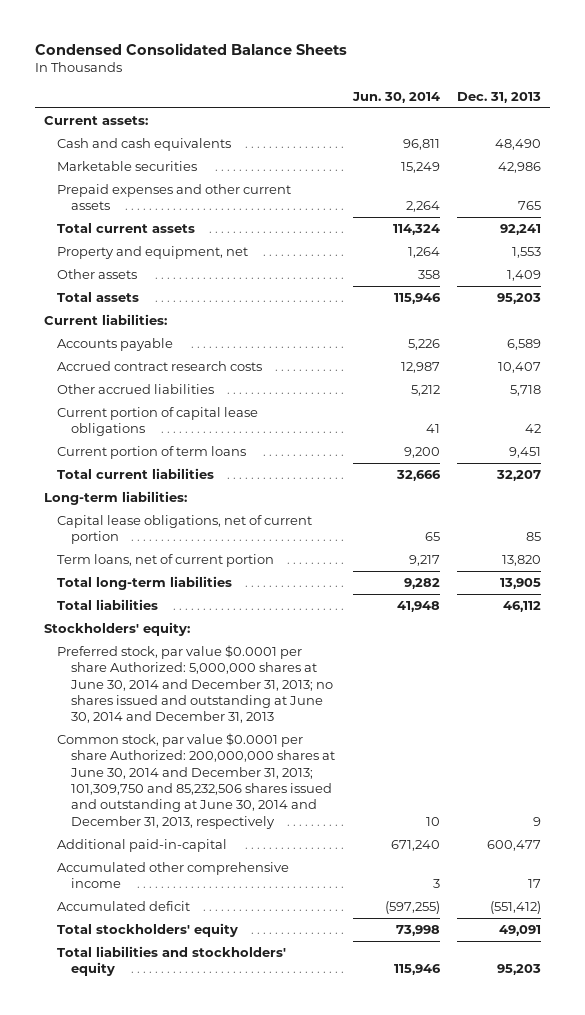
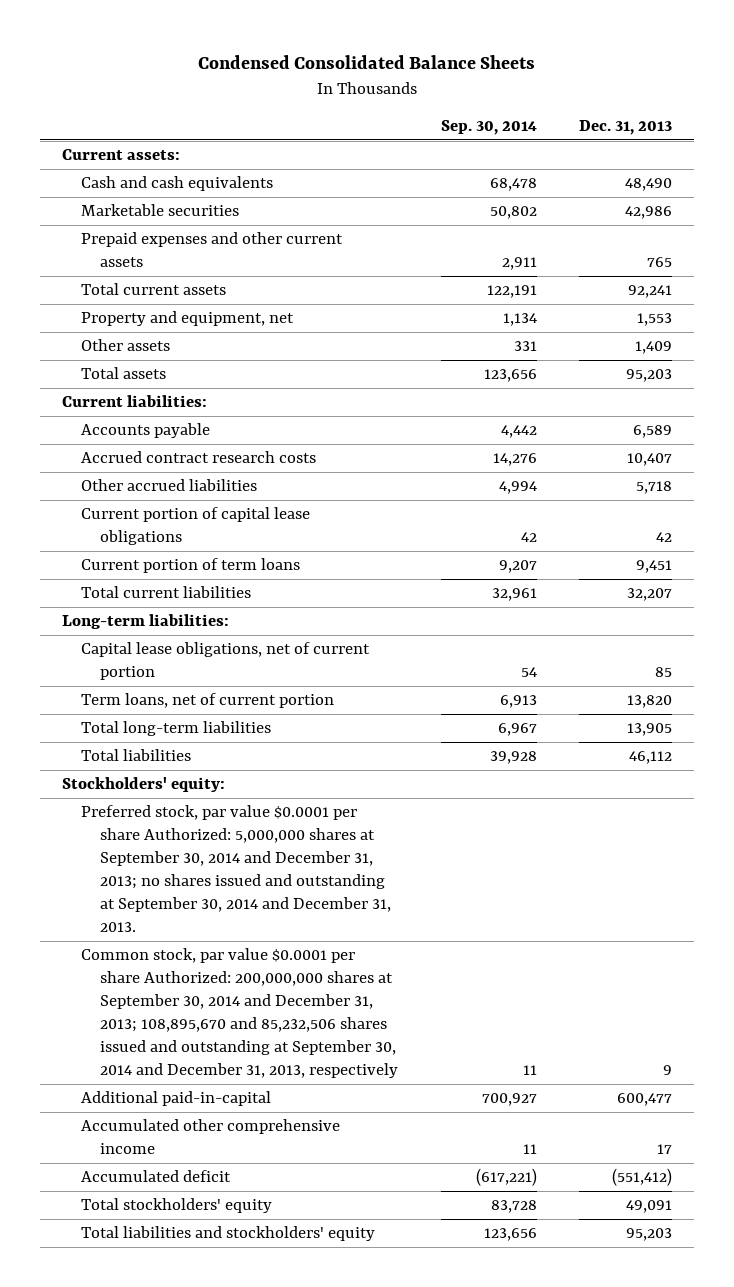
[351,91,440,103] Jun. 30, 2014 -> none
none -> [440,120,537,136] Sep. 30, 2014
[57,644,334,724] Preferred stock, par value $0.0001 per share Authorized: 5,000,000 shares at June 30, 2014 and December 31, 2013; no shares issued and outstanding at June 30, 2014 and December 31, 2013 -> [81,805,392,933] Preferred stock, par value $0.0001 per share Authorized: 5,000,000 shares at September 30, 2014 and December 31, 2013; no shares issued and outstanding at September 30, 2014 and December 31, 2013.
[57,732,336,829] Common stock, par value $0.0001 per share Authorized: 200,000,000 shares at June 30, 2014 and December 31, 2013; 101,309,750 and 85,232,506 shares issued and outstanding at June 30, 2014 and December 31, 2013, respectively -> [81,948,399,1079] Common stock, par value $0.0001 per share Authorized: 200,000,000 shares at September 30, 2014 and December 31, 2013; 108,895,670 and 85,232,506 shares issued and outstanding at September 30, 2014 and December 31, 2013, respectively

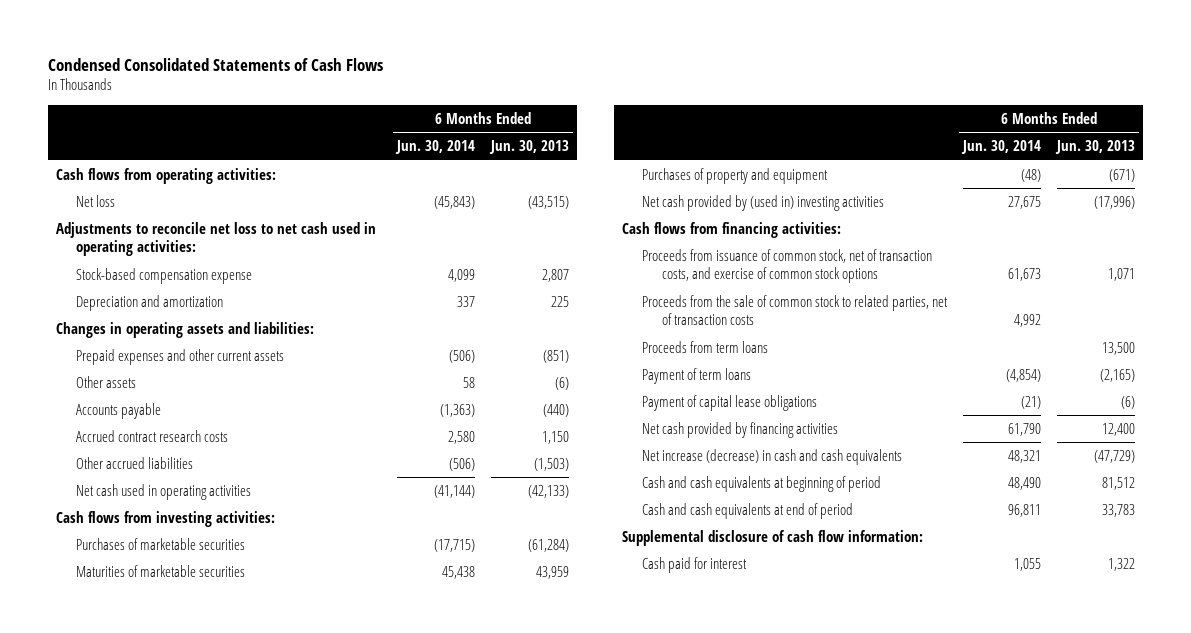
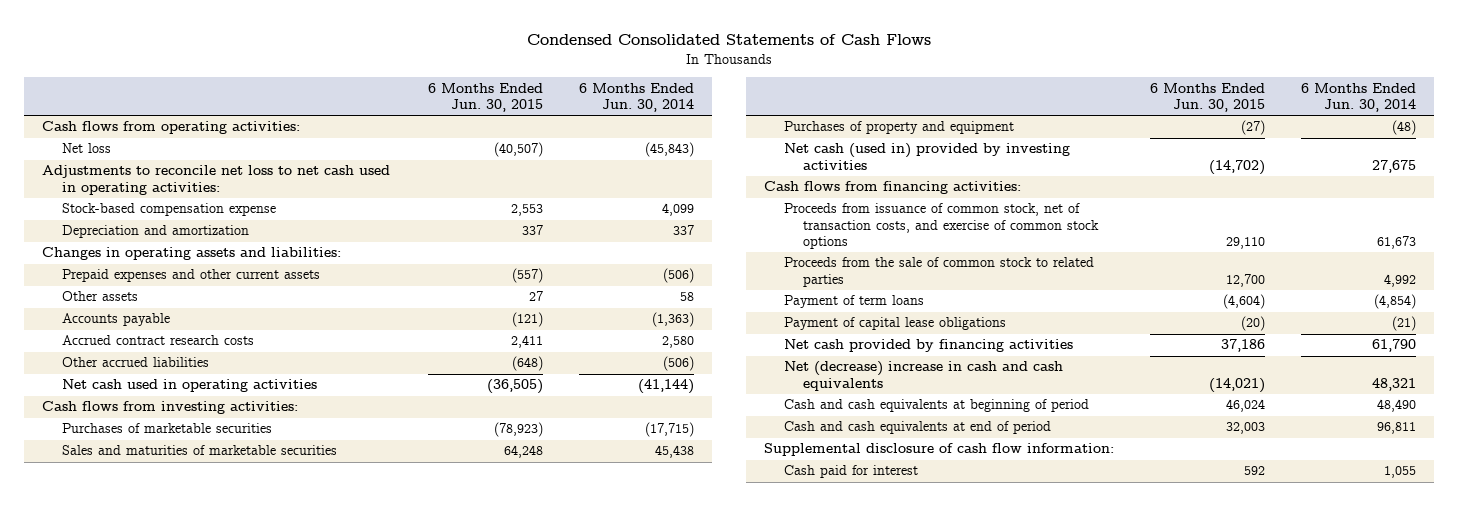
[489,140,570,155] Jun. 30, 2013 -> none
none -> [428,82,544,113] 6 Months Ended Jun. 30, 2015
[76,564,246,577] Maturities of marketable securities -> [61,445,337,456] Sales and maturities of marketable securities
[641,194,884,211] Net cash provided by (used in) investing activities -> [783,143,1070,170] Net cash (used in) provided by investing activities
[641,340,768,353] Proceeds from term loans -> none
[641,294,948,326] Proceeds from the sale of common stock to related parties, net of transaction costs -> [783,257,1094,287] Proceeds from the sale of common stock to related parties
[641,448,902,465] Net increase (decrease) in cash and cash equivalents -> [783,361,1063,391] Net (decrease) increase in cash and cash equivalents

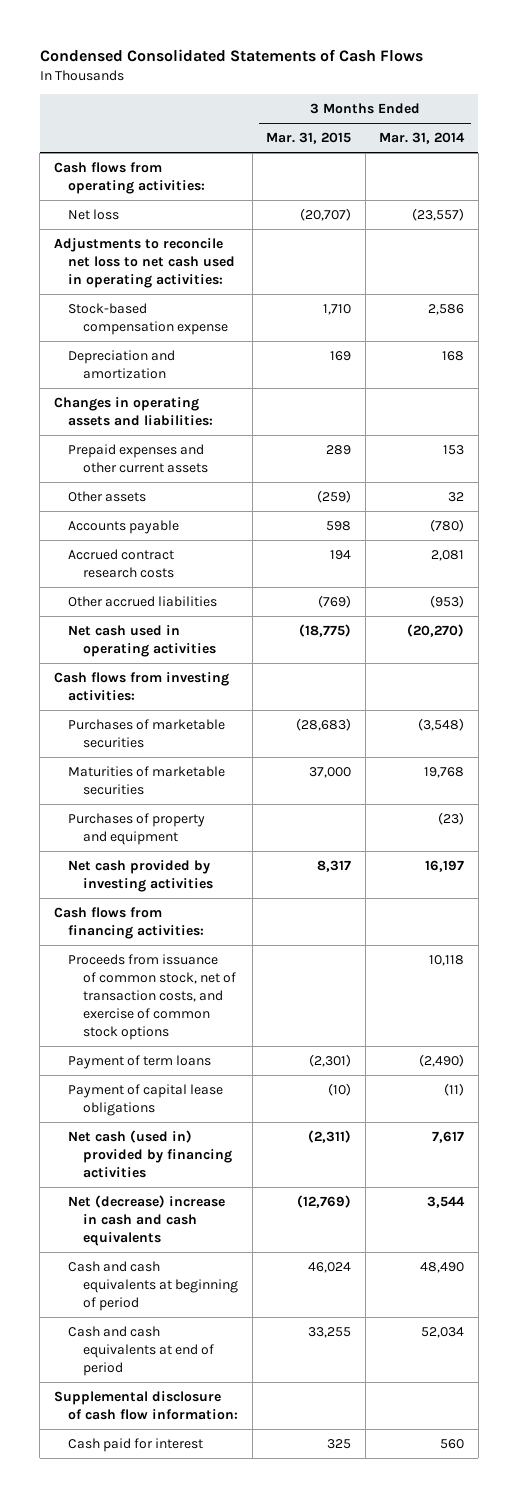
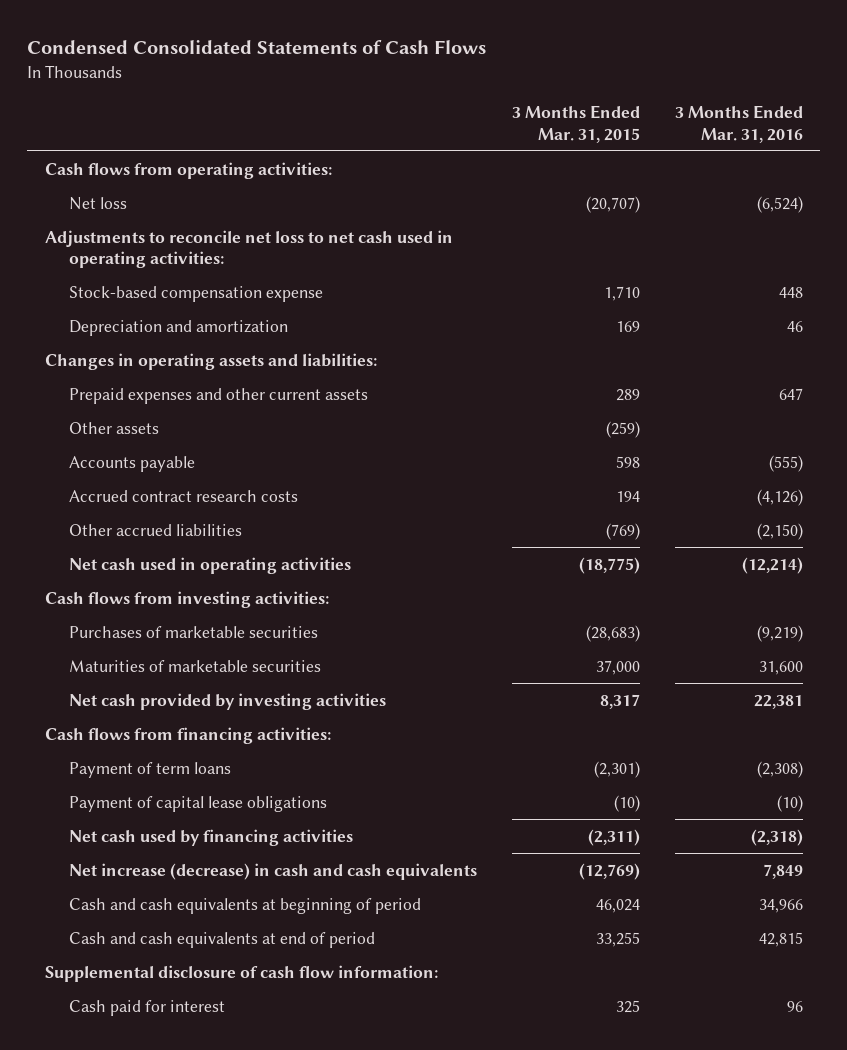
[379,132,466,145] Mar. 31, 2014 -> none
none -> [674,105,803,143] 3 Months Ended Mar. 31, 2016
[68,812,206,845] Purchases of property and equipment -> none
[68,953,236,1040] Proceeds from issuance of common stock, net of transaction costs, and exercise of common stock options -> none
[68,1129,232,1178] Net cash (used in) provided by financing activities -> [68,828,353,846] Net cash used by financing activities
[68,1194,226,1246] Net (decrease) increase in cash and cash equivalents -> [68,862,477,880] Net increase (decrease) in cash and cash equivalents

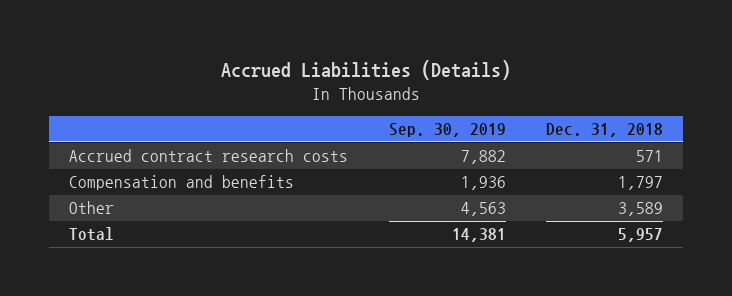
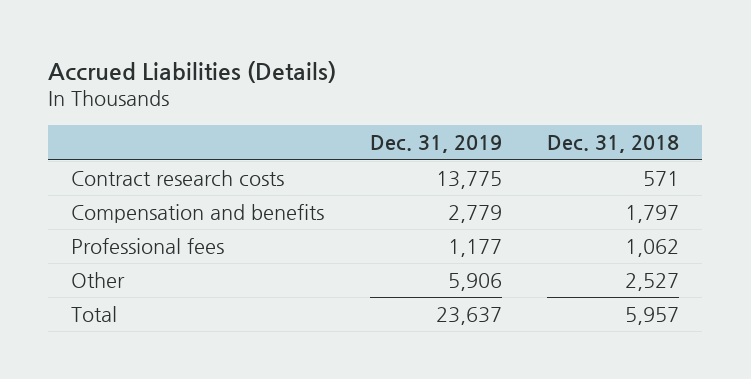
[388,123,506,138] Sep. 30, 2019 -> none
none -> [369,135,502,154] Dec. 31, 2019
[69,149,349,163] Accrued contract research costs -> [71,170,285,187] Contract research costs
none -> [71,238,225,255] Professional fees
[617,202,663,217] 3,589 -> [625,273,680,292] 2,527

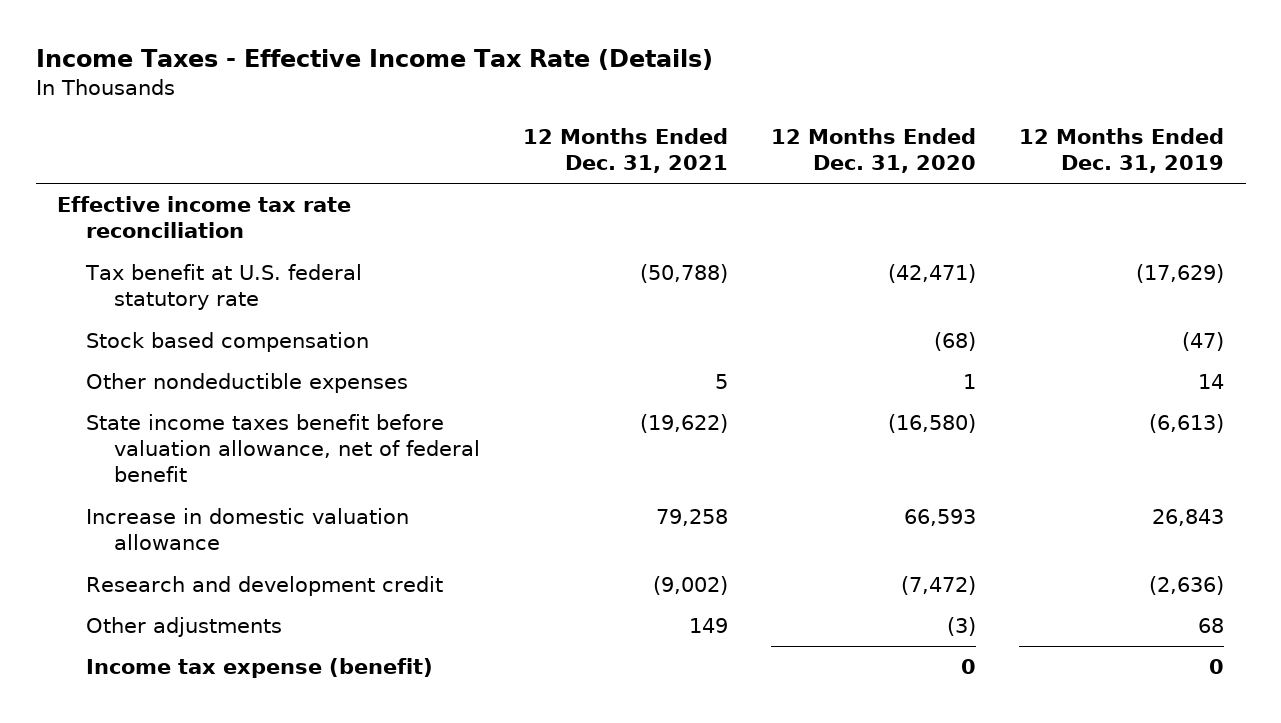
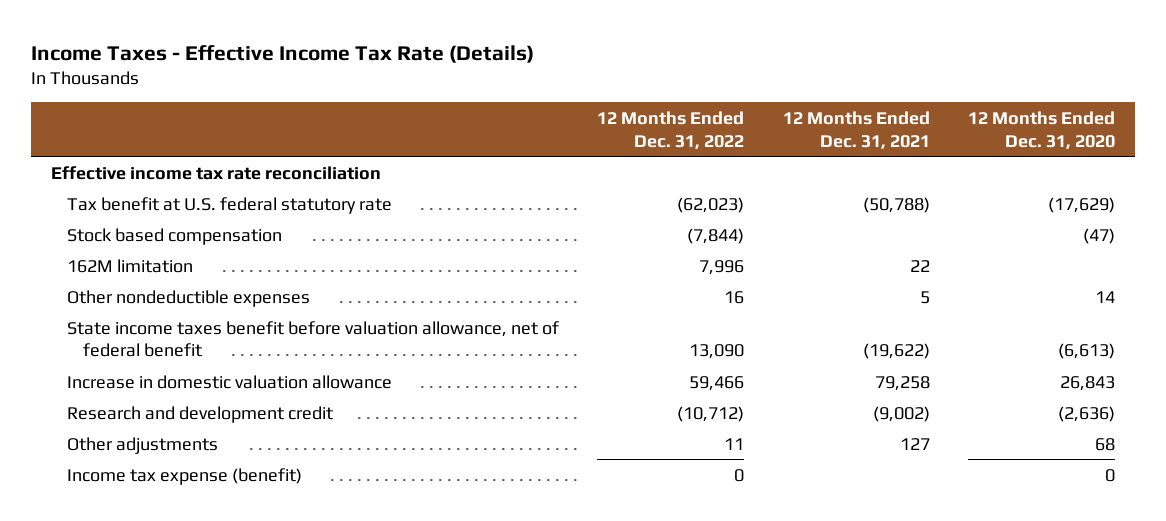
[1019,127,1225,173] 12 Months Ended Dec. 31, 2019 -> none
none -> [597,110,745,150] 12 Months Ended Dec. 31, 2022
[888,264,977,284] (42,471) -> [1048,196,1116,213] (17,629)
[934,332,977,352] (68) -> [1083,227,1116,244] (47)
none -> [66,258,193,273] 162M limitation
[963,374,977,390] 1 -> [1095,290,1116,303] 14
[888,414,977,434] (16,580) -> [1058,343,1116,360] (6,613)
[904,509,977,527] 66,593 -> [1060,375,1116,391] 26,843
[901,576,977,596] (7,472) -> [1058,405,1116,422] (2,636)
[689,618,729,634] 149 -> [899,437,930,450] 127
[947,617,977,637] (3) -> [1095,437,1116,451] 68

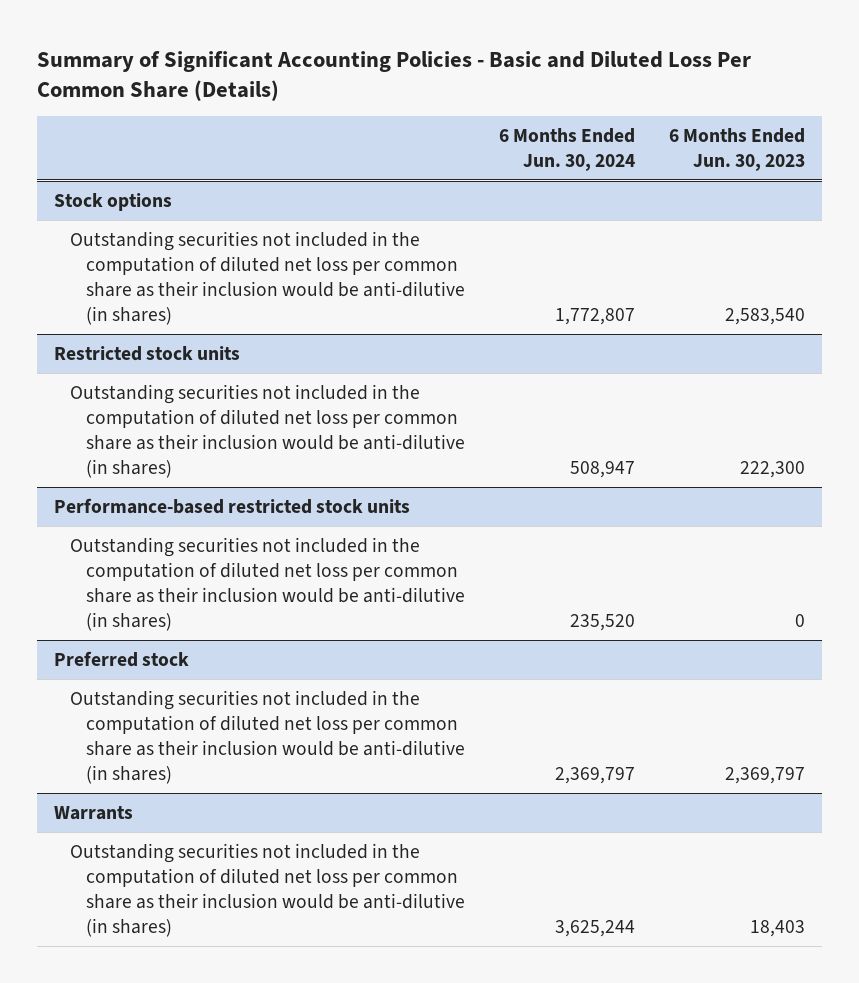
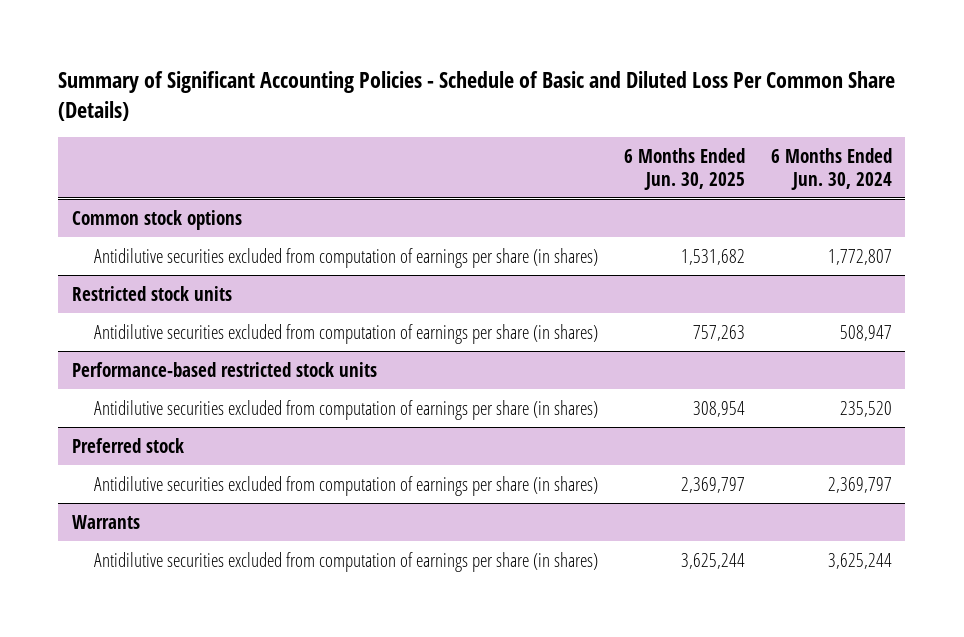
[36,50,751,101] Summary of Significant Accounting Policies - Basic and Diluted Loss Per Common Share (Details) -> [58,71,896,121] Summary of Significant Accounting Policies - Schedule of Basic and Diluted Loss Per Common Share (Details)
[669,127,806,171] 6 Months Ended Jun. 30, 2023 -> none
none -> [623,147,745,190] 6 Months Ended Jun. 30, 2025
[53,192,172,211] Stock options -> [71,209,242,230] Common stock options
[69,230,465,325] Outstanding securities not included in the computation of diluted net loss per common share as their inclusion would be anti-dilutive (in shares) -> [93,247,598,268] Antidilutive securities excluded from computation of earnings per share (in shares)
[69,383,465,478] Outstanding securities not included in the computation of diluted net loss per common share as their inclusion would be anti-dilutive (in shares) -> [93,323,598,344] Antidilutive securities excluded from computation of earnings per share (in shares)
[69,536,465,631] Outstanding securities not included in the computation of diluted net loss per common share as their inclusion would be anti-dilutive (in shares) -> [93,399,598,420] Antidilutive securities excluded from computation of earnings per share (in shares)
[69,689,465,784] Outstanding securities not included in the computation of diluted net loss per common share as their inclusion would be anti-dilutive (in shares) -> [93,475,598,496] Antidilutive securities excluded from computation of earnings per share (in shares)
[69,842,465,937] Outstanding securities not included in the computation of diluted net loss per common share as their inclusion would be anti-dilutive (in shares) -> [93,551,598,572] Antidilutive securities excluded from computation of earnings per share (in shares)

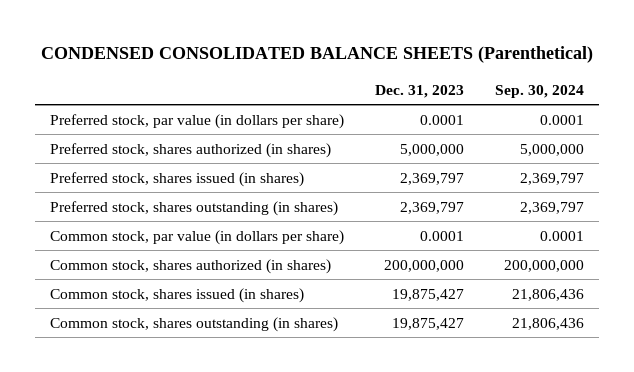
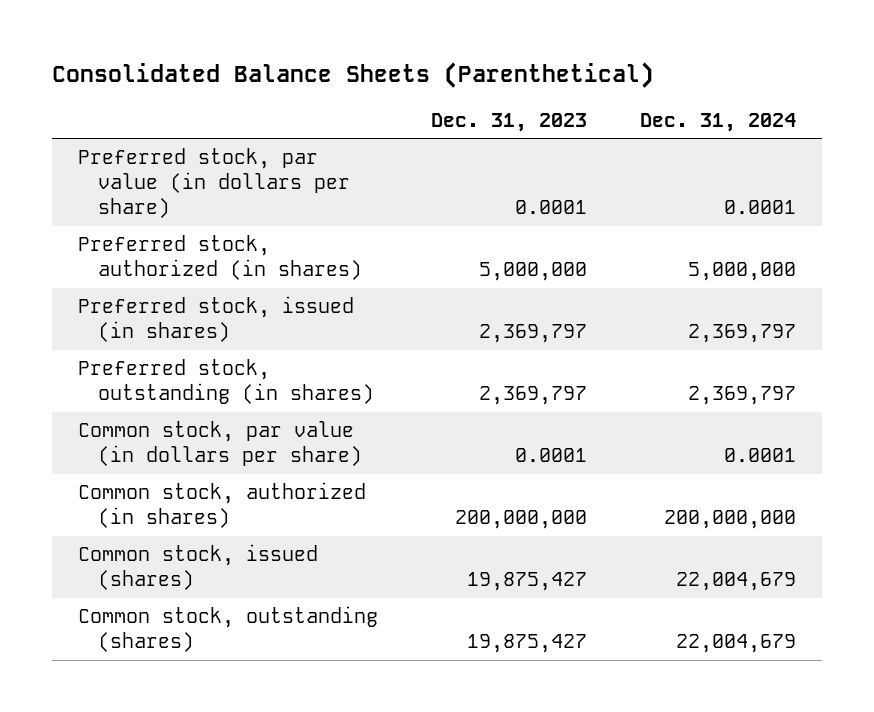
[41,46,594,64] CONDENSED CONSOLIDATED BALANCE SHEETS (Parenthetical) -> [51,62,654,89] Consolidated Balance Sheets (Parenthetical)
[494,84,584,98] Sep. 30, 2024 -> none
none -> [639,112,796,132] Dec. 31, 2024
[50,142,332,158] Preferred stock, shares authorized (in shares) -> [78,235,362,281] Preferred stock, authorized (in shares)
[50,171,305,187] Preferred stock, shares issued (in shares) -> [78,296,355,343] Preferred stock, issued (in shares)
[50,200,339,216] Preferred stock, shares outstanding (in shares) -> [78,359,374,405] Preferred stock, outstanding (in shares)
[50,258,332,274] Common stock, shares authorized (in shares) -> [78,482,367,529] Common stock, authorized (in shares)
[50,287,305,303] Common stock, shares issued (in shares) -> [78,544,319,591] Common stock, issued (shares)
[50,316,339,332] Common stock, shares outstanding (in shares) -> [78,606,379,653] Common stock, outstanding (shares)

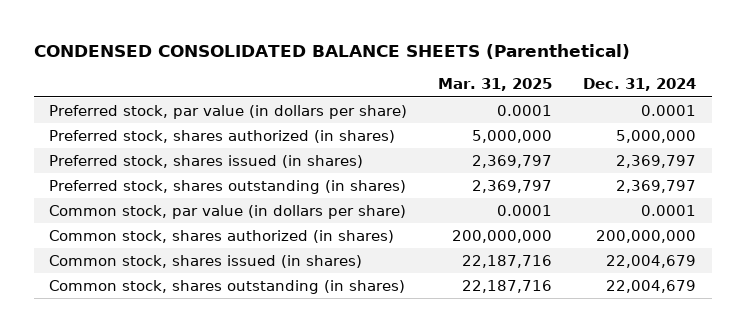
[51,62,654,89] Consolidated Balance Sheets (Parenthetical) -> [33,43,630,59] CONDENSED CONSOLIDATED BALANCE SHEETS (Parenthetical)
[431,112,588,132] Dec. 31, 2023 -> none
none -> [438,78,553,92] Mar. 31, 2025
[78,235,362,281] Preferred stock, authorized (in shares) -> [49,130,396,144] Preferred stock, shares authorized (in shares)
[78,296,355,343] Preferred stock, issued (in shares) -> [49,155,364,169] Preferred stock, shares issued (in shares)
[78,359,374,405] Preferred stock, outstanding (in shares) -> [49,180,407,195] Preferred stock, shares outstanding (in shares)
[78,482,367,529] Common stock, authorized (in shares) -> [49,230,395,244] Common stock, shares authorized (in shares)
[78,544,319,591] Common stock, issued (shares) -> [49,255,363,269] Common stock, shares issued (in shares)
[78,606,379,653] Common stock, outstanding (shares) -> [49,280,406,295] Common stock, shares outstanding (in shares)

